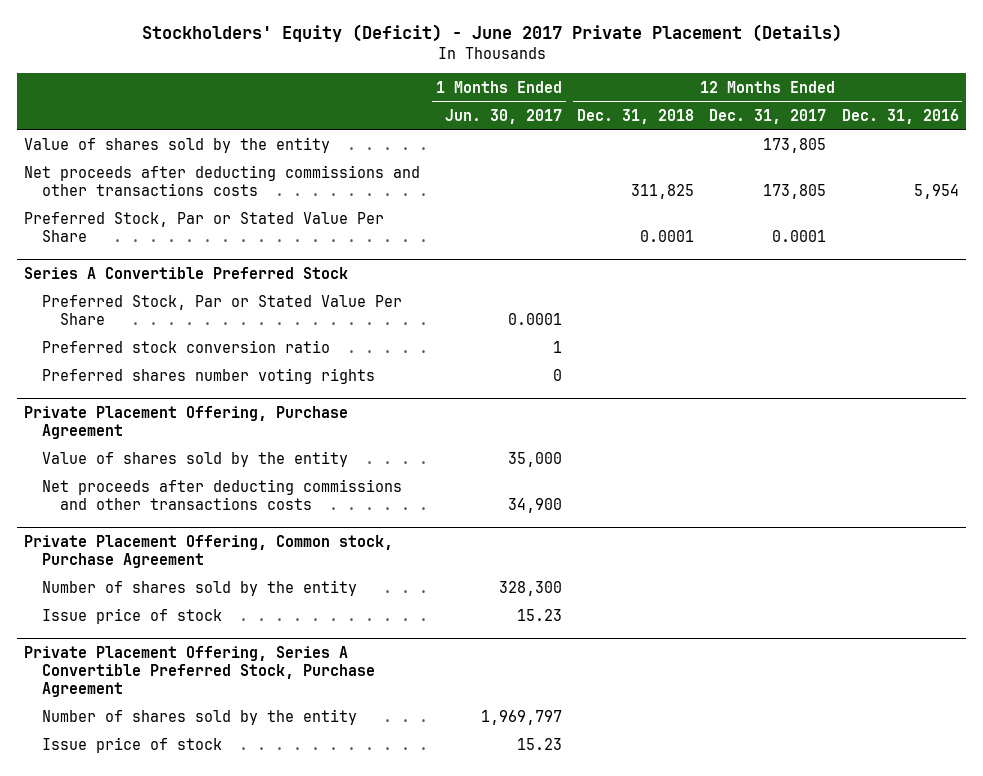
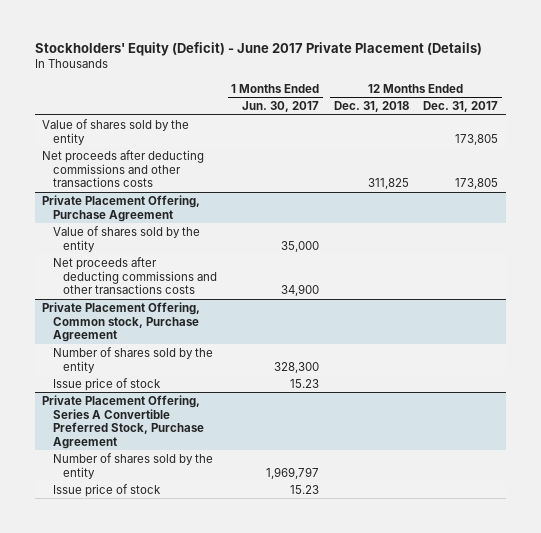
[841,108,959,124] Dec. 31, 2016 -> none
[24,212,385,243] Preferred Stock, Par or Stated Value Per Share -> none
[24,267,349,280] Series A Convertible Preferred Stock -> none
[42,295,403,326] Preferred Stock, Par or Stated Value Per Share -> none
[42,340,331,354] Preferred stock conversion ratio -> none
[42,368,376,385] Preferred shares number voting rights -> none

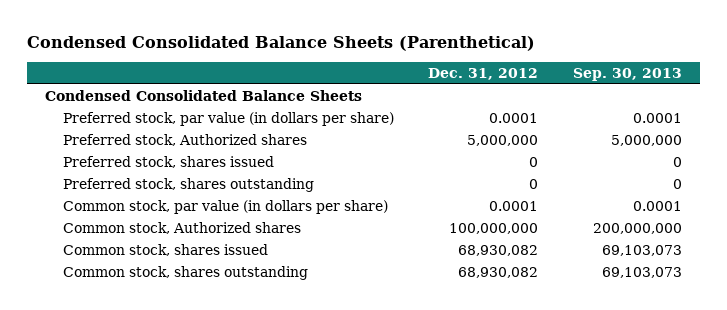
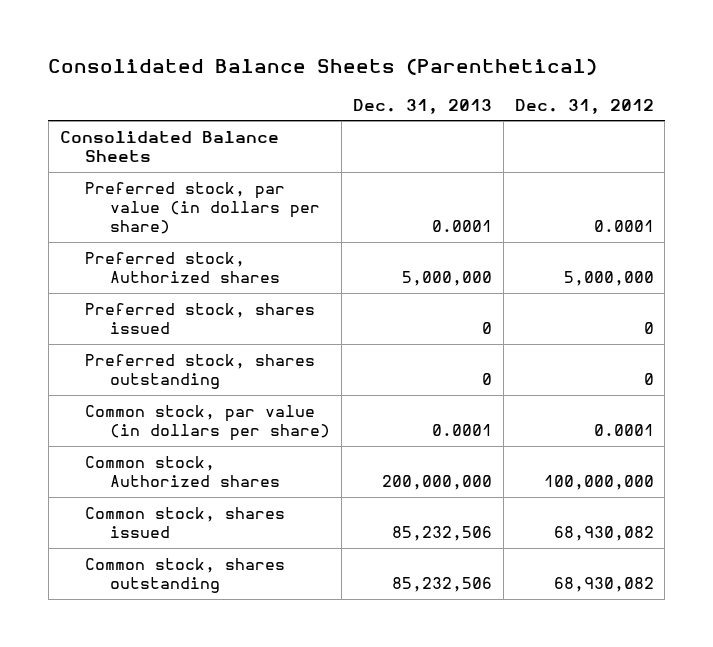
[27,36,536,52] Condensed Consolidated Balance Sheets (Parenthetical) -> [48,57,598,75] Consolidated Balance Sheets (Parenthetical)
[573,67,683,81] Sep. 30, 2013 -> none
none -> [352,98,492,114] Dec. 31, 2013
[44,90,362,102] Condensed Consolidated Balance Sheets -> [59,130,279,162] Consolidated Balance Sheets

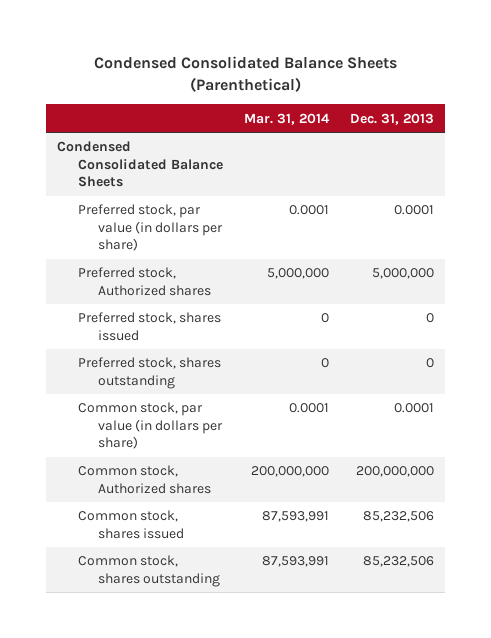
[48,57,598,75] Consolidated Balance Sheets (Parenthetical) -> [93,56,397,93] Condensed Consolidated Balance Sheets (Parenthetical)
[514,98,654,114] Dec. 31, 2012 -> none
none -> [243,112,330,125] Mar. 31, 2014
[59,130,279,162] Consolidated Balance Sheets -> [56,141,223,188] Condensed Consolidated Balance Sheets

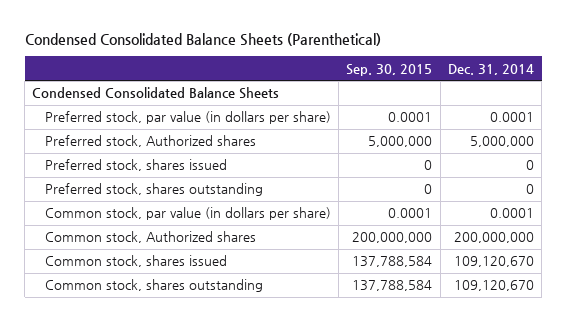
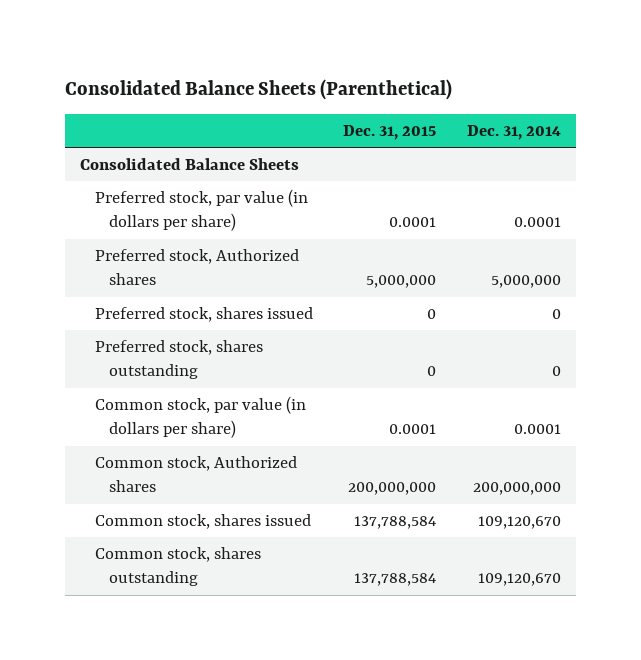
[24,32,381,46] Condensed Consolidated Balance Sheets (Parenthetical) -> [64,78,452,100] Consolidated Balance Sheets (Parenthetical)
[346,63,433,76] Sep. 30, 2015 -> none
none -> [343,125,437,141] Dec. 31, 2015
[32,87,280,100] Condensed Consolidated Balance Sheets -> [80,158,300,171] Consolidated Balance Sheets

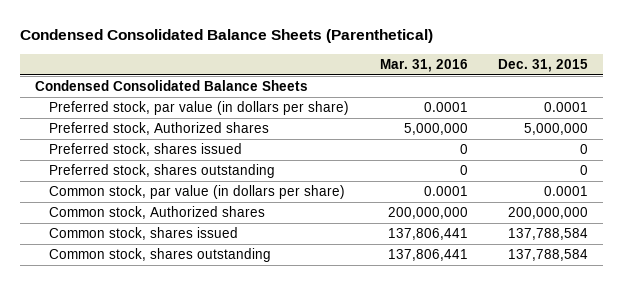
[64,78,452,100] Consolidated Balance Sheets (Parenthetical) -> [19,29,433,44] Condensed Consolidated Balance Sheets (Parenthetical)
[467,125,562,141] Dec. 31, 2014 -> none
none -> [379,59,468,73] Mar. 31, 2016
[80,158,300,171] Consolidated Balance Sheets -> [34,80,308,92] Condensed Consolidated Balance Sheets

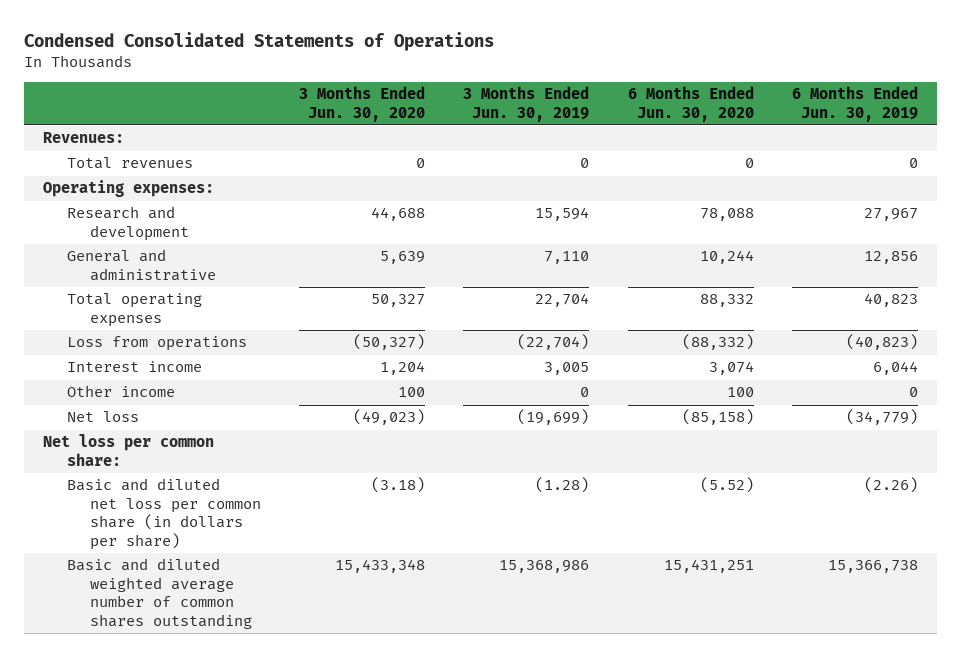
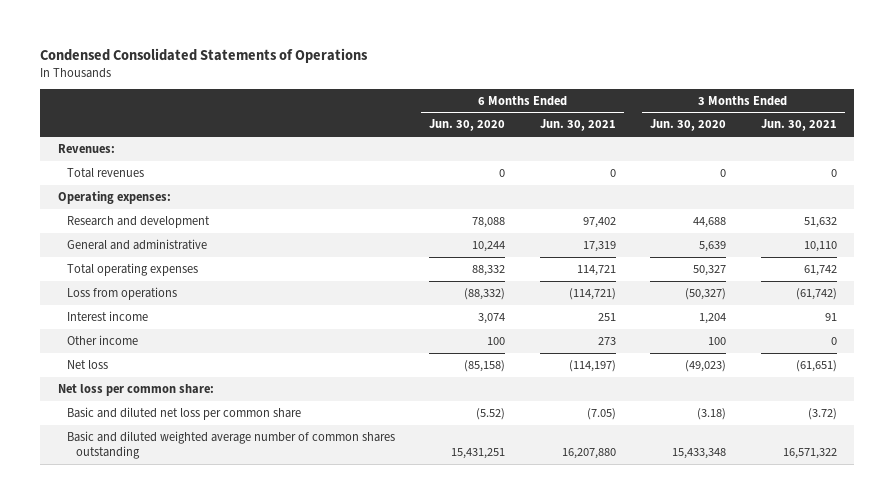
[463,86,590,122] 3 Months Ended Jun. 30, 2019 -> none
[791,86,918,122] 6 Months Ended Jun. 30, 2019 -> none
none -> [539,119,616,132] Jun. 30, 2021
none -> [760,119,837,132] Jun. 30, 2021
[66,478,261,550] Basic and diluted net loss per common share (in dollars per share) -> [67,406,302,420] Basic and diluted net loss per common share

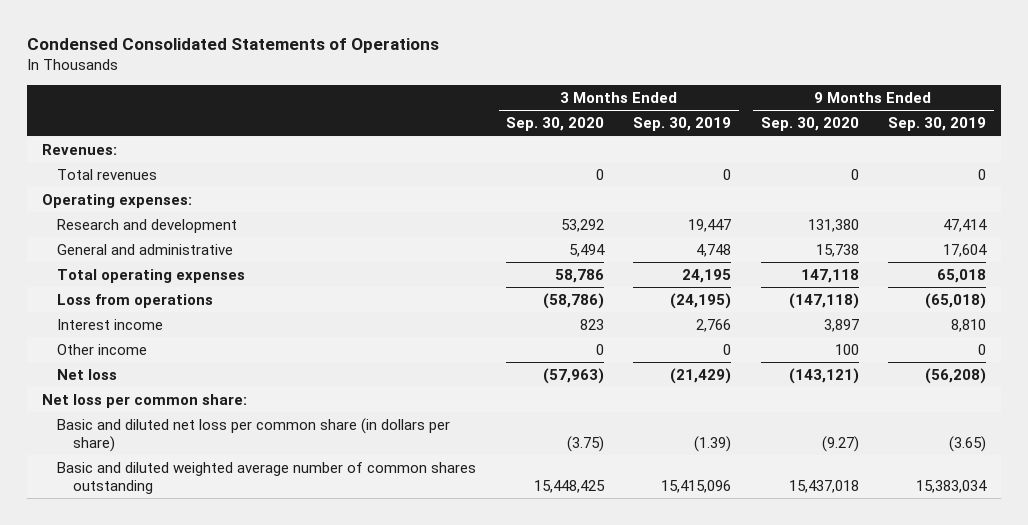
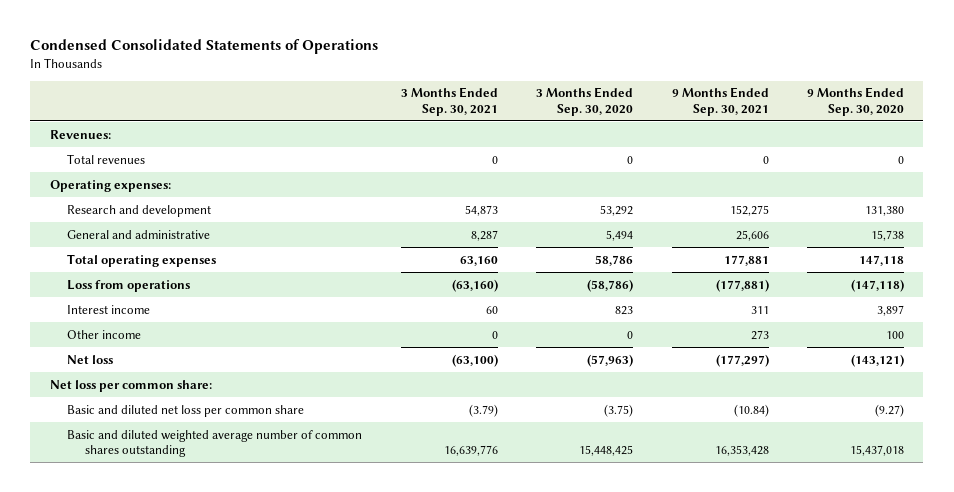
[633,117,732,132] Sep. 30, 2019 -> none
[888,117,987,132] Sep. 30, 2019 -> none
none -> [400,87,498,116] 3 Months Ended Sep. 30, 2021
none -> [671,87,769,116] 9 Months Ended Sep. 30, 2021
[57,417,451,452] Basic and diluted net loss per common share (in dollars per share) -> [67,404,305,417] Basic and diluted net loss per common share

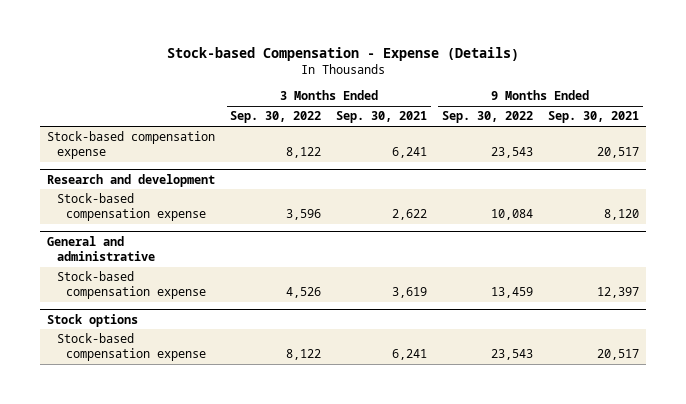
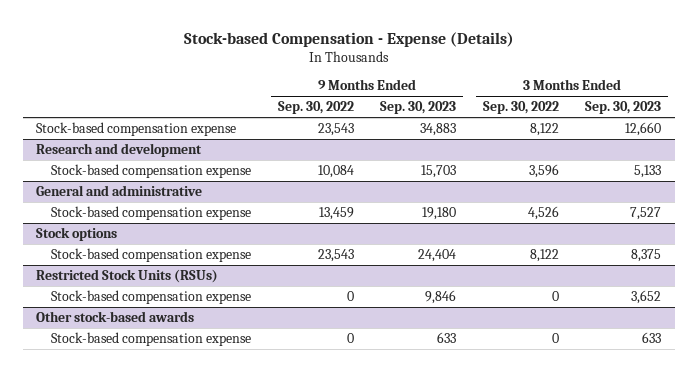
[336,111,428,124] Sep. 30, 2021 -> none
[547,111,639,124] Sep. 30, 2021 -> none
none -> [380,101,457,115] Sep. 30, 2023
none -> [585,101,662,115] Sep. 30, 2023
none -> [36,269,219,284] Restricted Stock Units (RSUs)
none -> [50,290,251,305] Stock-based compensation expense
none -> [36,311,195,323] Other stock-based awards
none -> [50,332,251,347] Stock-based compensation expense

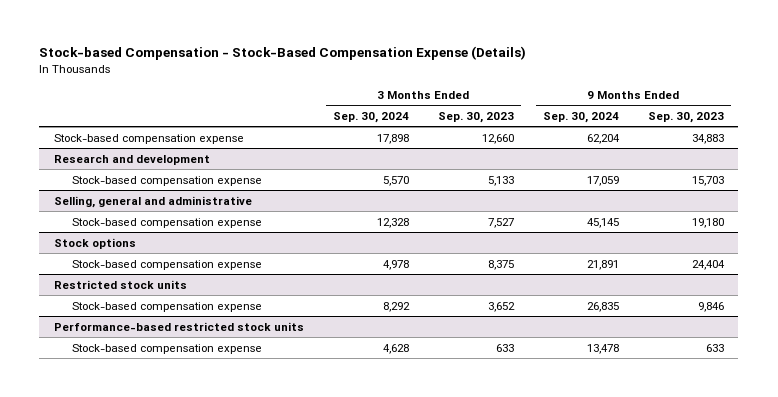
[183,31,514,47] Stock-based Compensation - Expense (Details) -> [39,46,527,61] Stock-based Compensation - Stock-Based Compensation Expense (Details)
[277,101,354,115] Sep. 30, 2022 -> none
[482,101,559,115] Sep. 30, 2022 -> none
none -> [332,111,409,123] Sep. 30, 2024
none -> [542,111,619,123] Sep. 30, 2024
[36,185,203,197] General and administrative -> [53,195,252,208] Selling, general and administrative
[36,269,219,284] Restricted Stock Units (RSUs) -> [53,279,187,289] Restricted stock units
[36,311,195,323] Other stock-based awards -> none
none -> [53,321,304,331] Performance-based restricted stock units

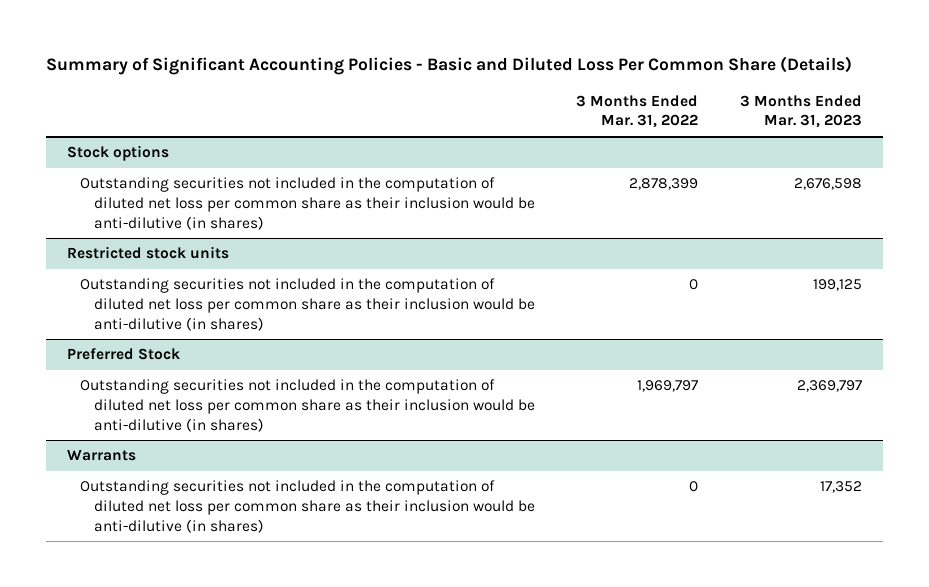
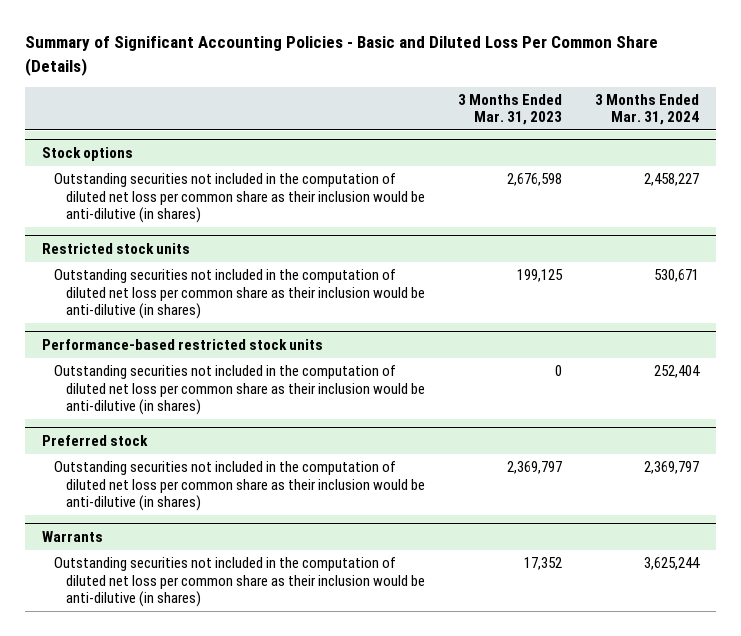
[576,94,699,129] 3 Months Ended Mar. 31, 2022 -> none
none -> [595,93,700,126] 3 Months Ended Mar. 31, 2024
none -> [41,339,323,351] Performance-based restricted stock units
none -> [53,365,426,416] Outstanding securities not included in the computation of diluted net loss per common share as their inclusion would be anti-dilutive (in shares)
[66,348,180,361] Preferred Stock -> [41,435,148,447] Preferred stock

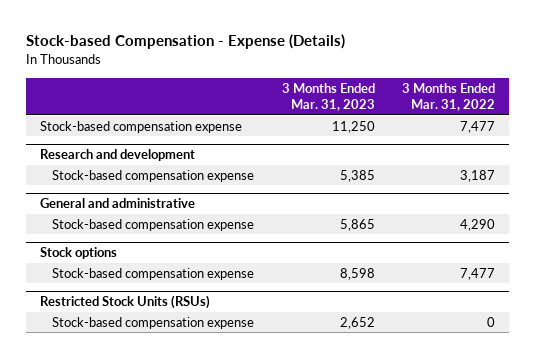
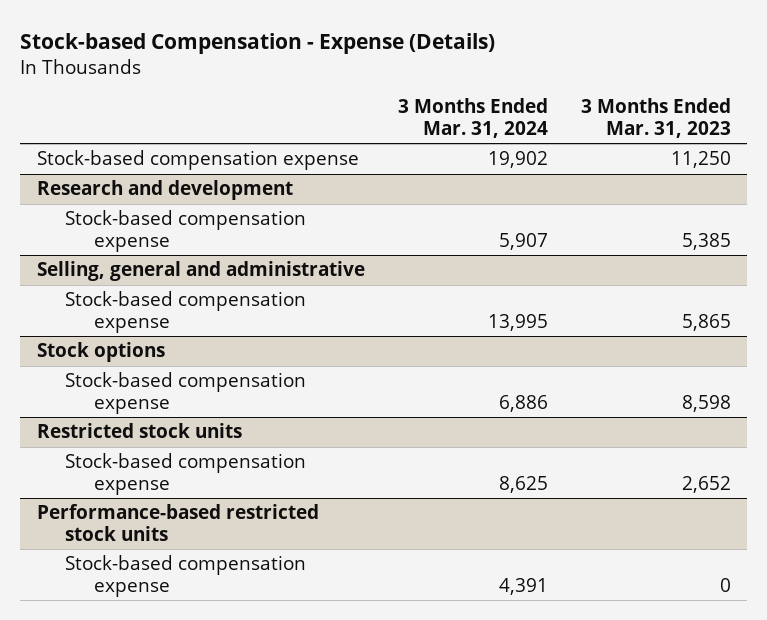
[402,82,496,112] 3 Months Ended Mar. 31, 2022 -> none
none -> [397,98,548,138] 3 Months Ended Mar. 31, 2024
[39,198,195,209] General and administrative -> [36,261,365,282] Selling, general and administrative
[39,295,210,310] Restricted Stock Units (RSUs) -> [36,423,242,439] Restricted stock units
none -> [36,504,319,542] Performance-based restricted stock units
none -> [65,555,307,598] Stock-based compensation expense

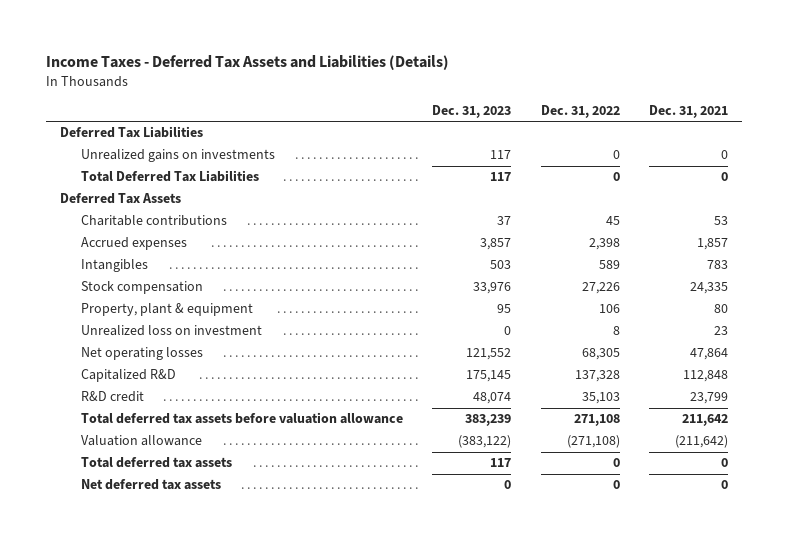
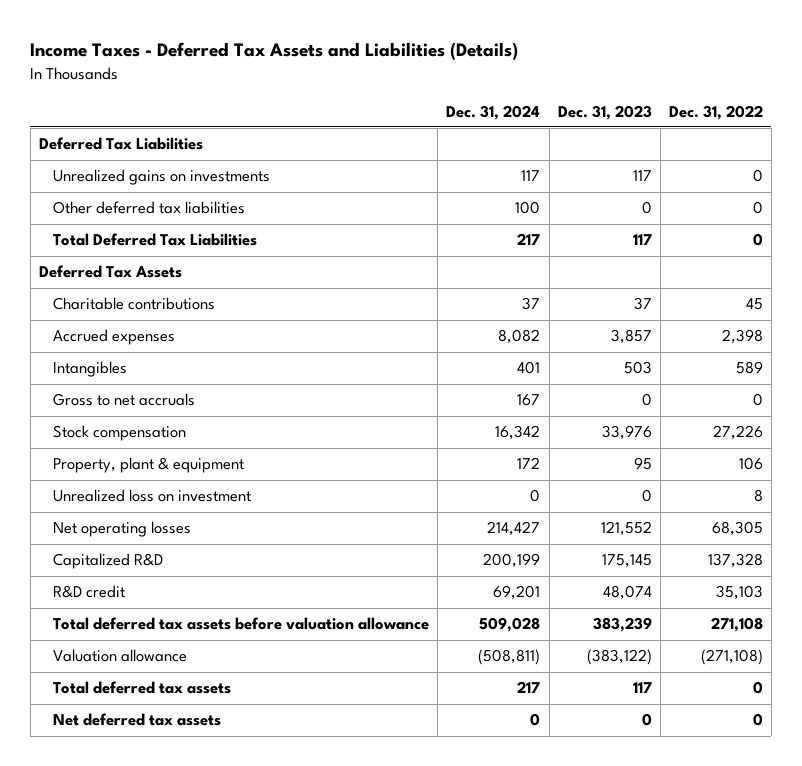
[648,105,728,119] Dec. 31, 2021 -> none
none -> [446,104,541,120] Dec. 31, 2024
none -> [53,201,246,215] Other deferred tax liabilities
none -> [53,393,196,407] Gross to net accruals

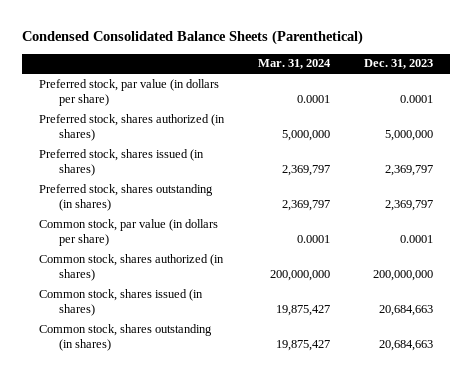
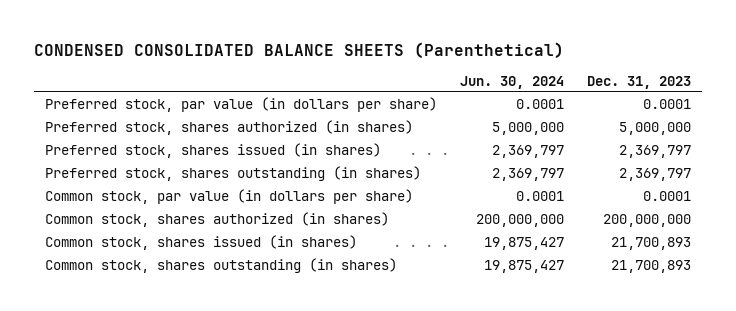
[21,30,363,46] Condensed Consolidated Balance Sheets (Parenthetical) -> [34,41,565,58] CONDENSED CONSOLIDATED BALANCE SHEETS (Parenthetical)
[258,59,332,70] Mar. 31, 2024 -> none
none -> [459,75,564,89] Jun. 30, 2024
[379,305,434,317] 20,684,663 -> [610,237,691,251] 21,700,893
[379,340,434,352] 20,684,663 -> [610,260,691,274] 21,700,893

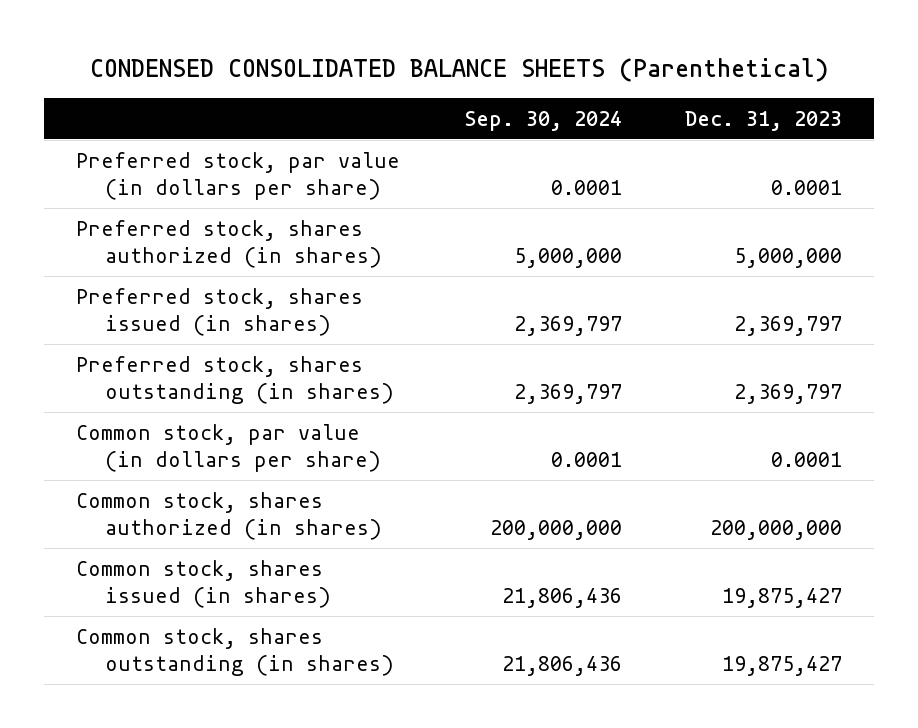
[459,75,564,89] Jun. 30, 2024 -> none
none -> [463,110,622,131] Sep. 30, 2024
[610,237,691,251] 21,700,893 -> [722,587,843,608] 19,875,427
[610,260,691,274] 21,700,893 -> [722,655,843,676] 19,875,427

